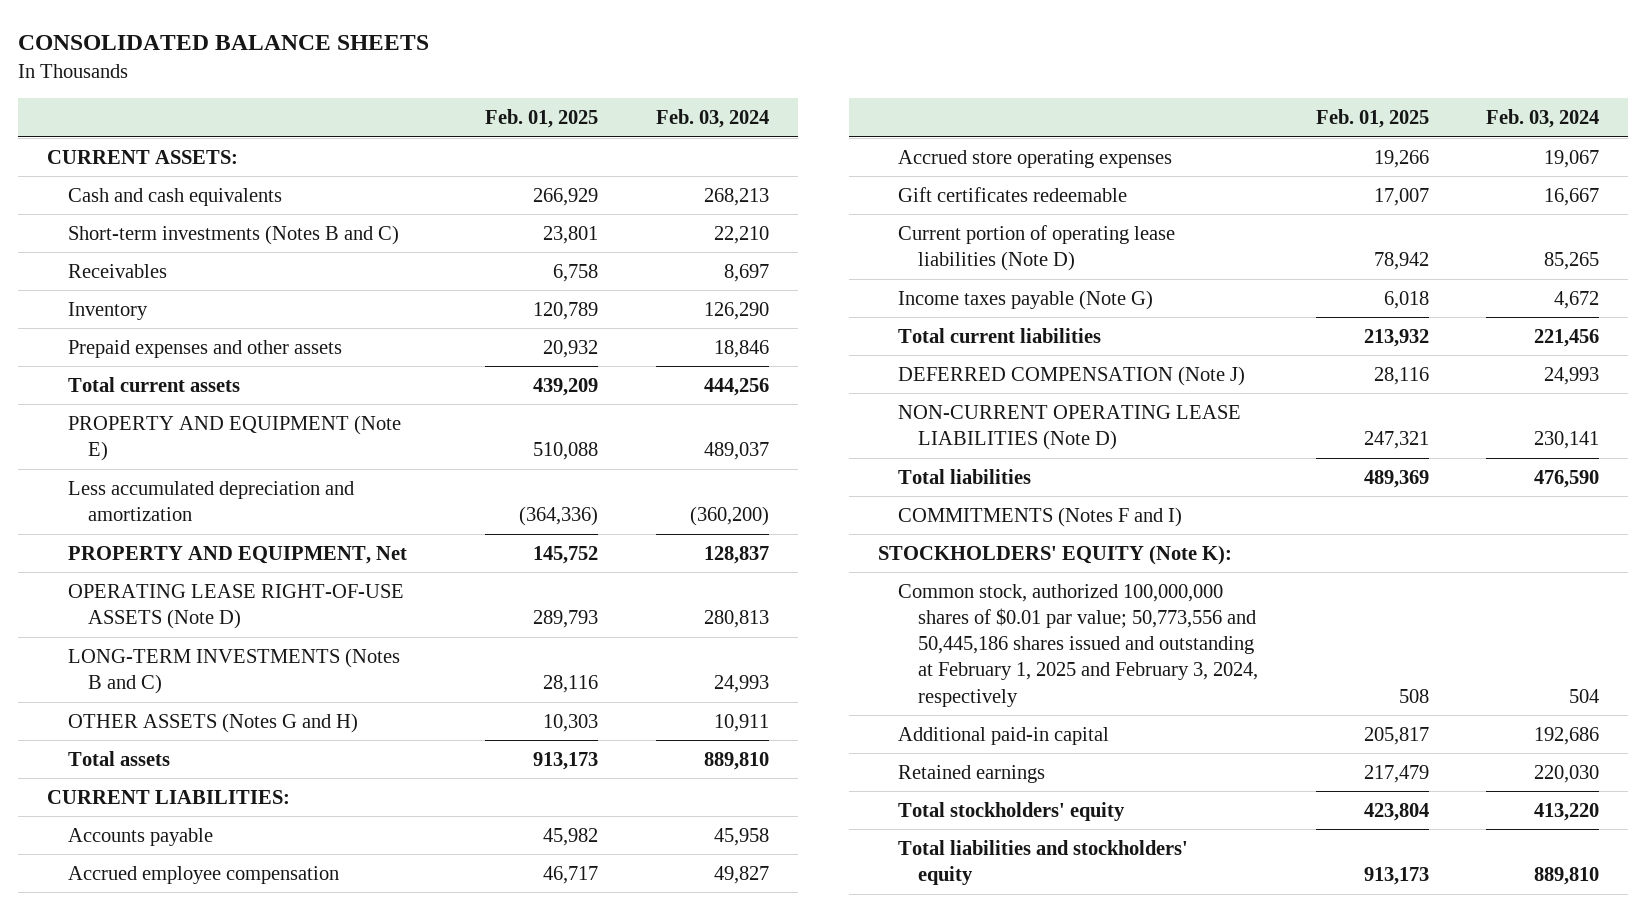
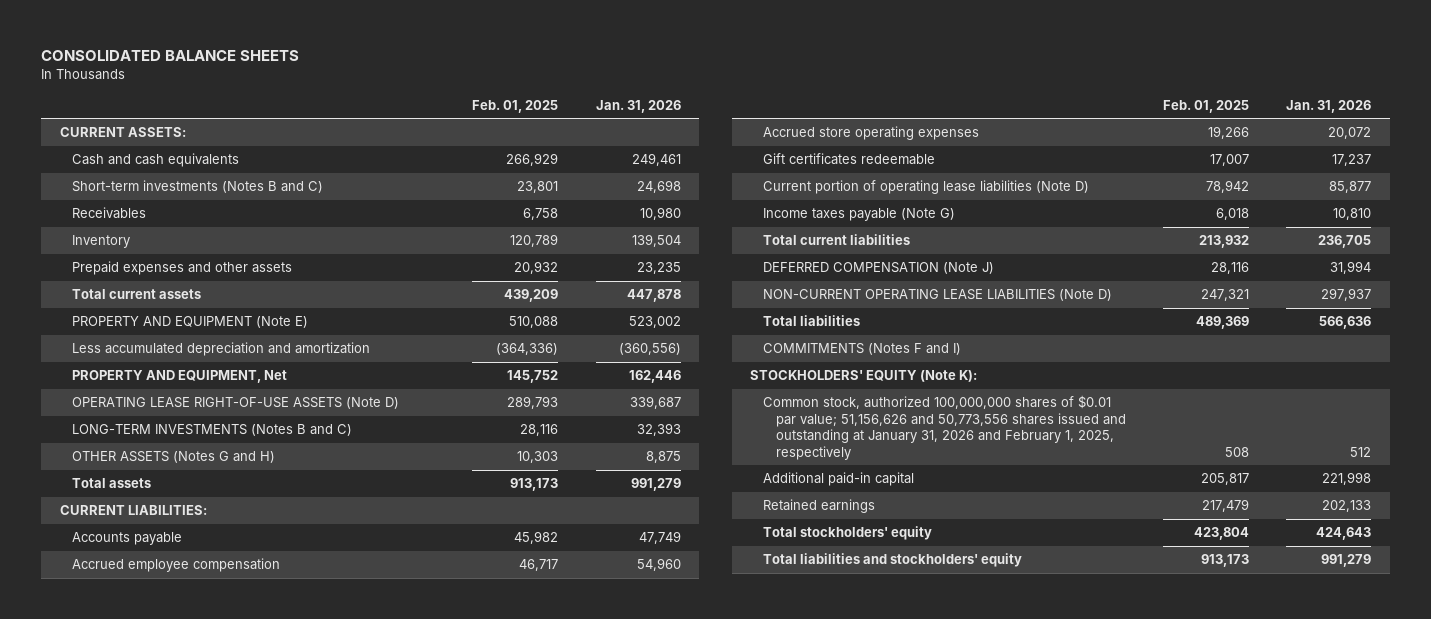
[655,109,769,129] Feb. 03, 2024 -> none
none -> [595,99,681,113] Jan. 31, 2026
[897,583,1259,707] Common stock, authorized 100,000,000 shares of $0.01 par value; 50,773,556 and 50,445,186 shares issued and outstanding at February 1, 2025 and February 3, 2024, respectively -> [763,395,1126,460] Common stock, authorized 100,000,000 shares of $0.01 par value; 51,156,626 and 50,773,556 shares issued and outstanding at January 31, 2026 and February 1, 2025, respectively

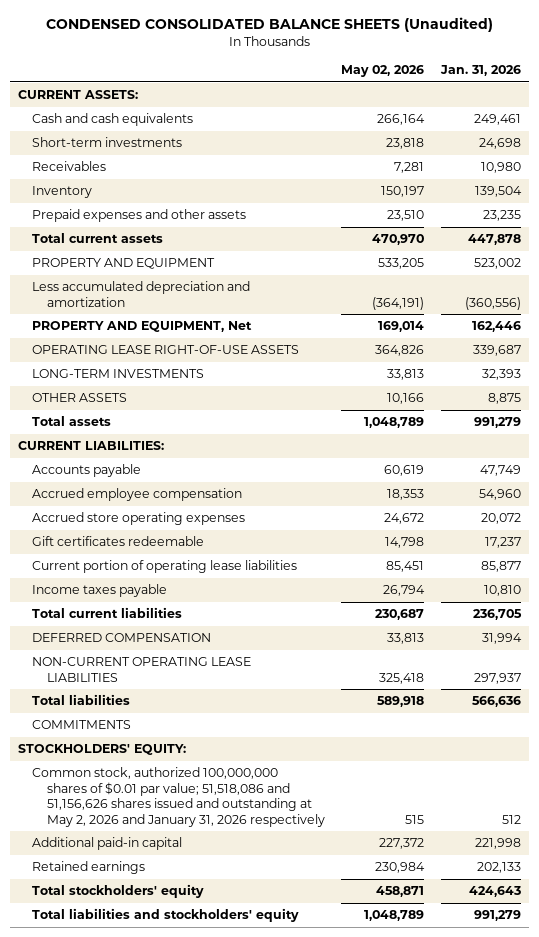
[41,50,300,62] CONSOLIDATED BALANCE SHEETS -> [45,17,493,33] CONDENSED CONSOLIDATED BALANCE SHEETS (Unaudited)
[472,99,559,113] Feb. 01, 2025 -> none
none -> [341,65,425,78] May 02, 2026
[72,180,324,194] Short-term investments (Notes B and C) -> [32,137,183,148] Short-term investments
[72,316,309,329] PROPERTY AND EQUIPMENT (Note E) -> [32,258,216,270] PROPERTY AND EQUIPMENT
[72,397,400,410] OPERATING LEASE RIGHT-OF-USE ASSETS (Note D) -> [32,345,300,355] OPERATING LEASE RIGHT-OF-USE ASSETS
[72,424,353,437] LONG-TERM INVESTMENTS (Notes B and C) -> [32,369,205,379] LONG-TERM INVESTMENTS
[72,451,276,464] OTHER ASSETS (Notes G and H) -> [32,393,128,403] OTHER ASSETS
[763,180,1090,195] Current portion of operating lease liabilities (Note D) -> [32,560,298,574] Current portion of operating lease liabilities
[763,208,956,222] Income taxes payable (Note G) -> [32,584,168,598] Income taxes payable
[763,262,995,275] DEFERRED COMPENSATION (Note J) -> [32,633,212,643] DEFERRED COMPENSATION
[763,289,1113,302] NON-CURRENT OPERATING LEASE LIABILITIES (Note D) -> [32,657,252,682] NON-CURRENT OPERATING LEASE LIABILITIES
[763,343,962,356] COMMITMENTS (Notes F and I) -> [32,720,132,730] COMMITMENTS
[750,370,978,383] STOCKHOLDERS' EQUITY (Note K): -> [18,744,187,756] STOCKHOLDERS' EQUITY:
[763,395,1126,460] Common stock, authorized 100,000,000 shares of $0.01 par value; 51,156,626 and 50,773,556 shares issued and outstanding at January 31, 2026 and February 1, 2025, respectively -> [32,767,325,827] Common stock, authorized 100,000,000 shares of $0.01 par value; 51,518,086 and 51,156,626 shares issued and outstanding at May 2, 2026 and January 31, 2026 respectively

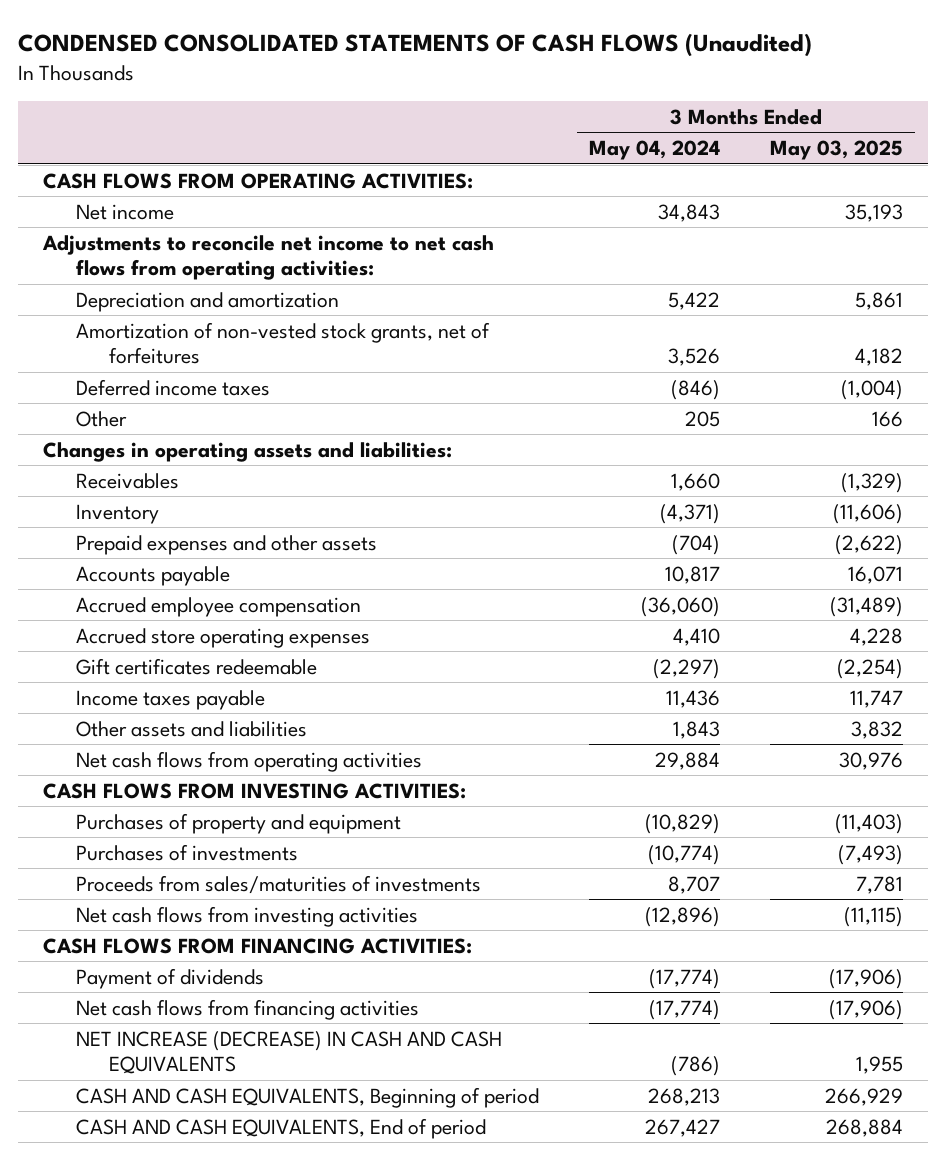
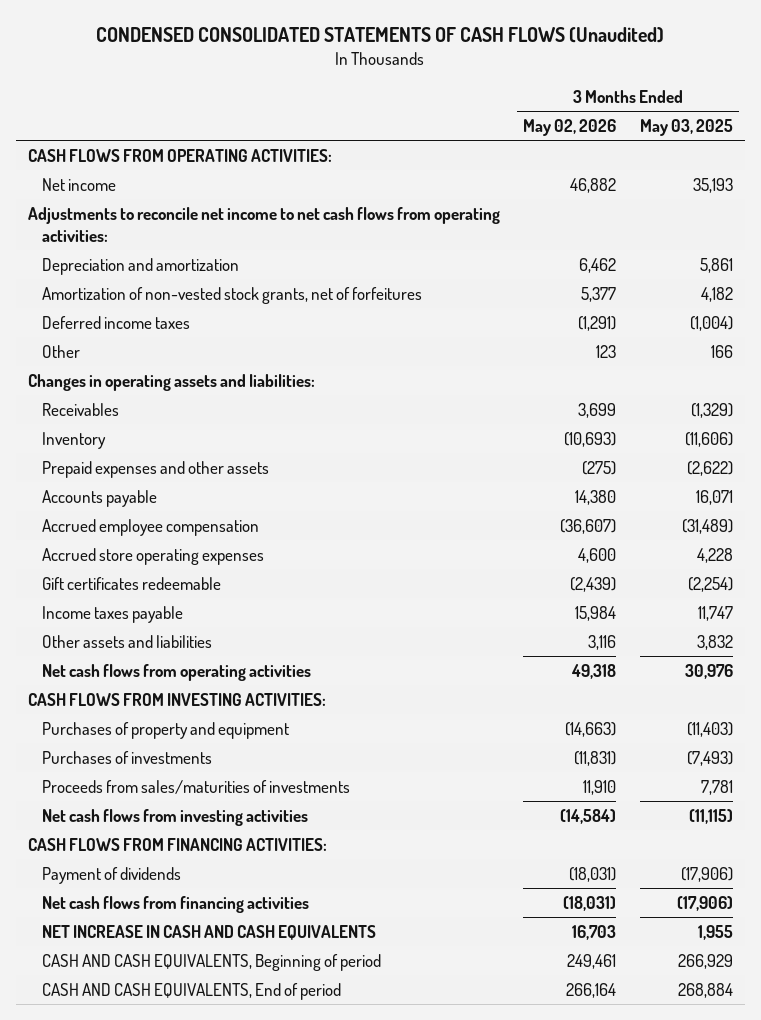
[588,139,720,160] May 04, 2024 -> none
none -> [523,118,617,136] May 02, 2026
[76,1030,503,1075] NET INCREASE (DECREASE) IN CASH AND CASH EQUIVALENTS -> [42,924,377,940] NET INCREASE IN CASH AND CASH EQUIVALENTS

